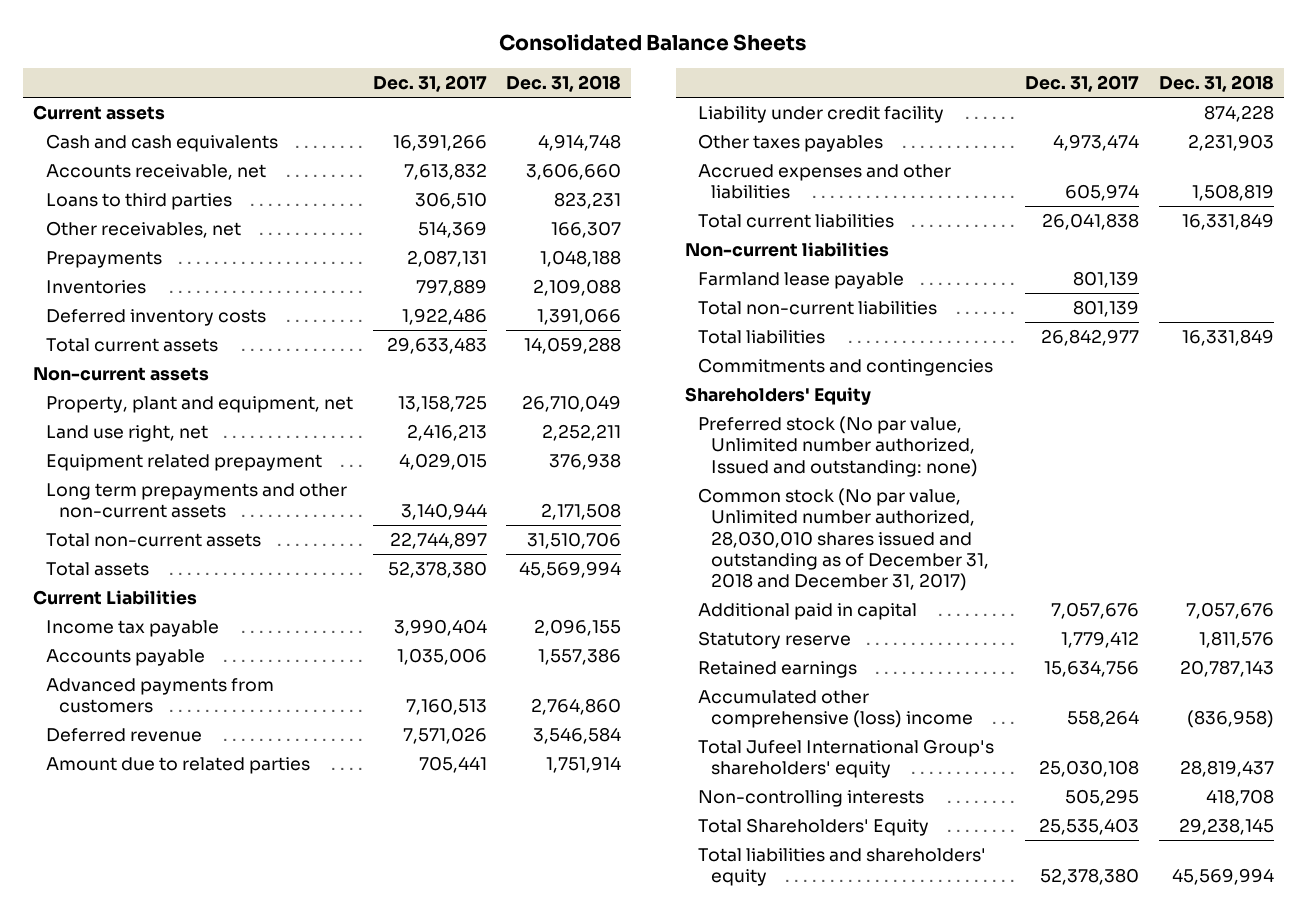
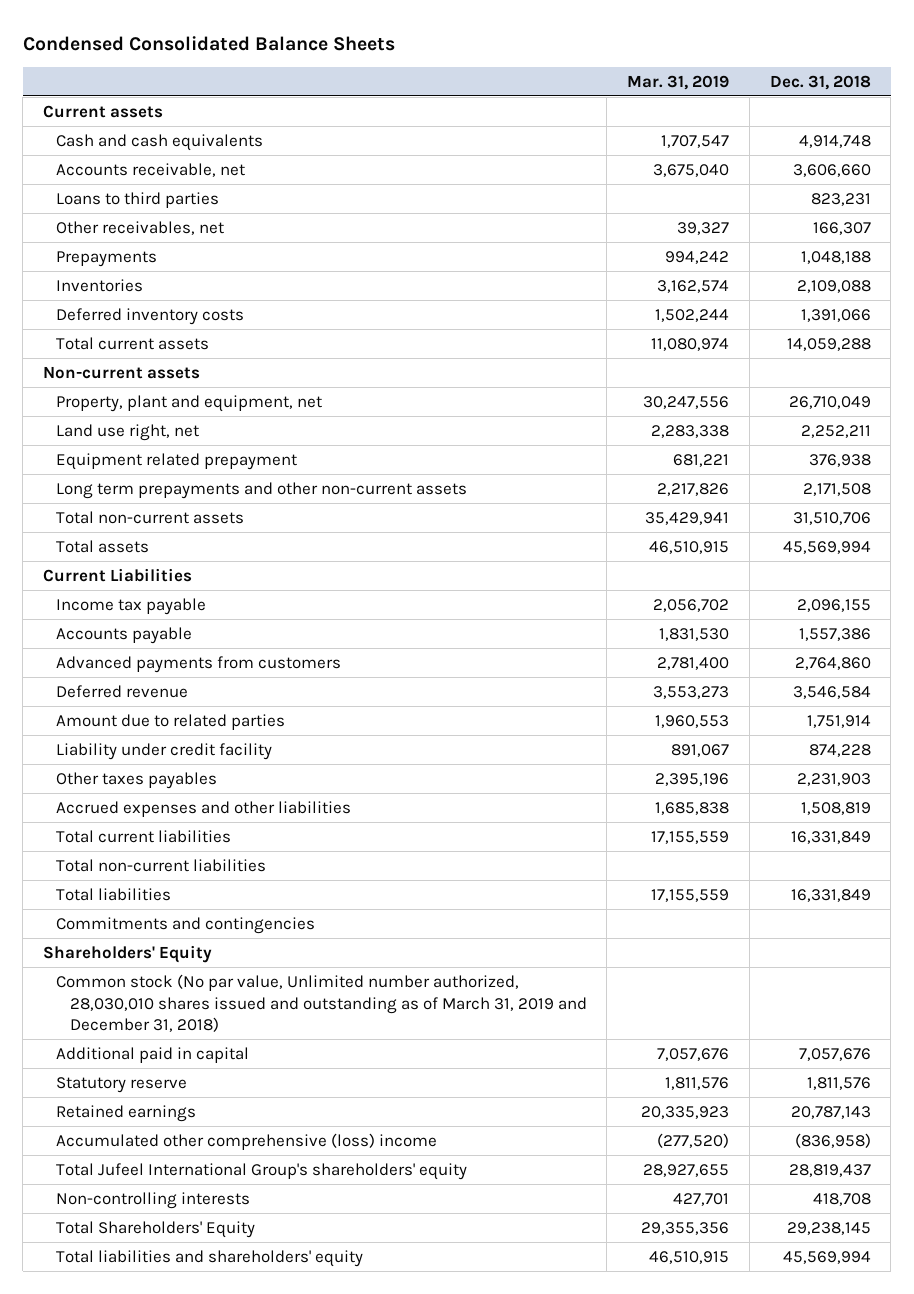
[499,34,807,52] Consolidated Balance Sheets -> [22,35,395,51] Condensed Consolidated Balance Sheets
[372,74,487,92] Dec. 31, 2017 -> none
none -> [627,74,730,90] Mar. 31, 2019
[685,242,890,258] Non-current liabilities -> none
[698,272,905,290] Farmland lease payable -> none
[698,416,979,477] Preferred stock (No par value, Unlimited number authorized, Issued and outstanding: none) -> none
[698,488,990,592] Common stock (No par value, Unlimited number authorized, 28,030,010 shares issued and outstanding as of December 31, 2018 and December 31, 2017) -> [56,973,587,1033] Common stock (No par value, Unlimited number authorized, 28,030,010 shares issued and outstanding as of March 31, 2019 and December 31, 2018)

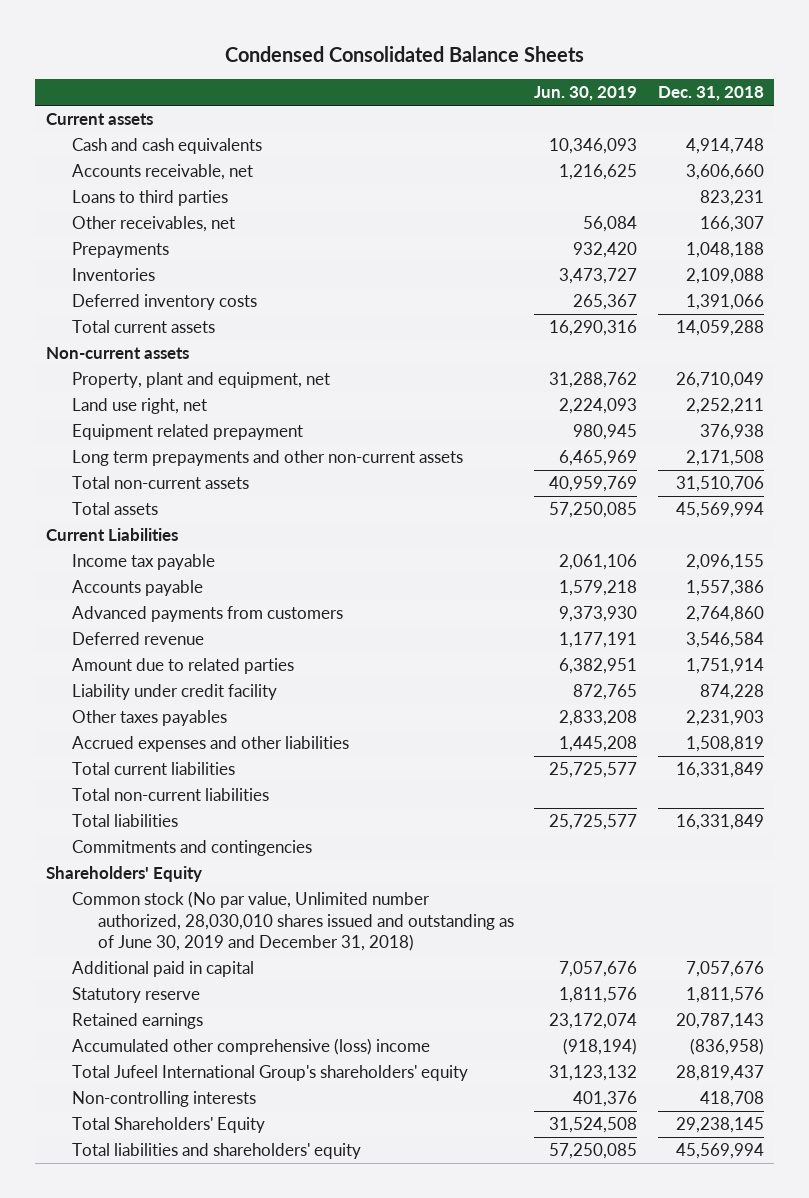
[627,74,730,90] Mar. 31, 2019 -> none
none -> [534,86,638,102] Jun. 30, 2019
[56,973,587,1033] Common stock (No par value, Unlimited number authorized, 28,030,010 shares issued and outstanding as of March 31, 2019 and December 31, 2018) -> [71,891,514,951] Common stock (No par value, Unlimited number authorized, 28,030,010 shares issued and outstanding as of June 30, 2019 and December 31, 2018)

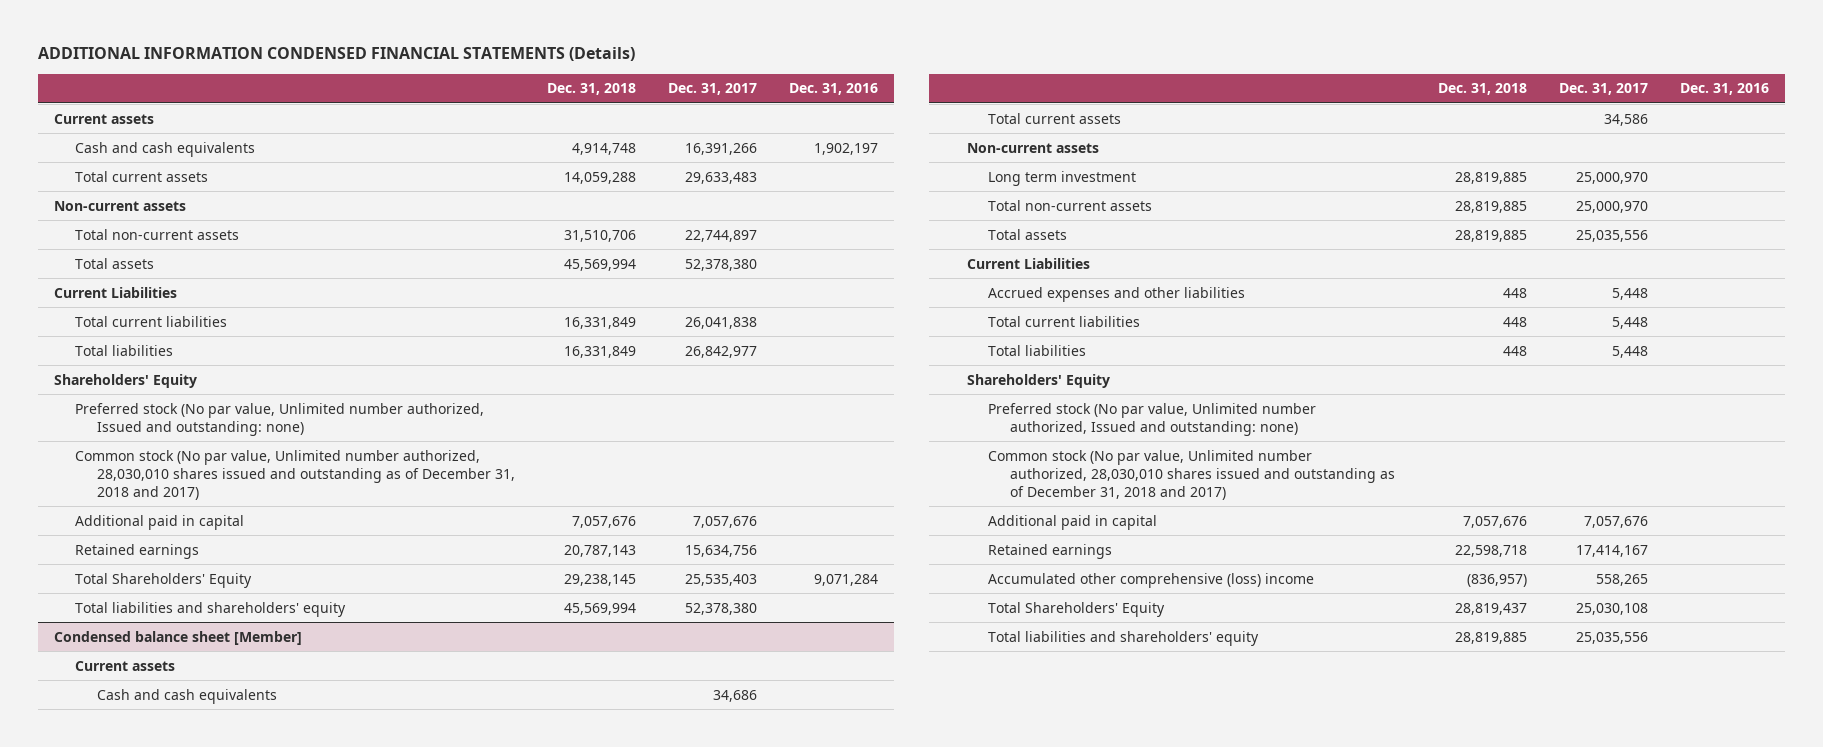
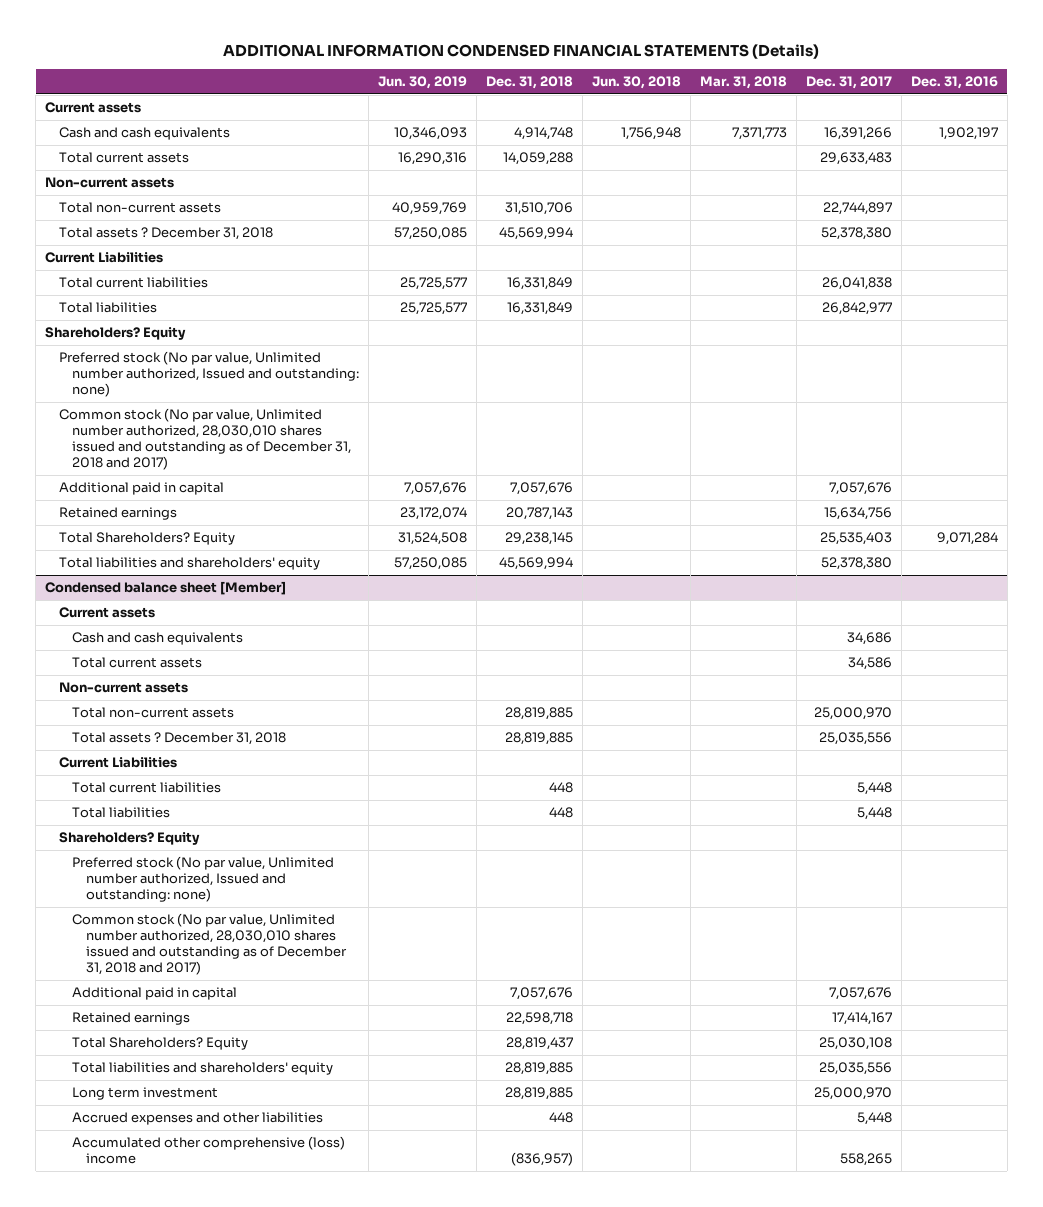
none -> [378,76,468,90] Jun. 30, 2019
none -> [591,76,681,90] Jun. 30, 2018
none -> [699,76,787,90] Mar. 31, 2018
[75,257,155,269] Total assets -> [58,227,273,241] Total assets ? December 31, 2018
[53,373,197,388] Shareholders' Equity -> [45,327,187,341] Shareholders? Equity
[75,572,253,588] Total Shareholders' Equity -> [58,532,235,546] Total Shareholders? Equity
[988,228,1068,240] Total assets -> [72,732,287,746] Total assets ? December 31, 2018
[966,373,1110,388] Shareholders' Equity -> [58,832,200,846] Shareholders? Equity
[988,601,1166,617] Total Shareholders' Equity -> [72,1037,249,1051] Total Shareholders? Equity
[988,170,1137,186] Long term investment -> [72,1087,219,1101] Long term investment
[988,286,1246,302] Accrued expenses and other liabilities -> [72,1112,324,1126] Accrued expenses and other liabilities
[988,572,1315,588] Accumulated other comprehensive (loss) income -> [72,1136,346,1165] Accumulated other comprehensive (loss) income

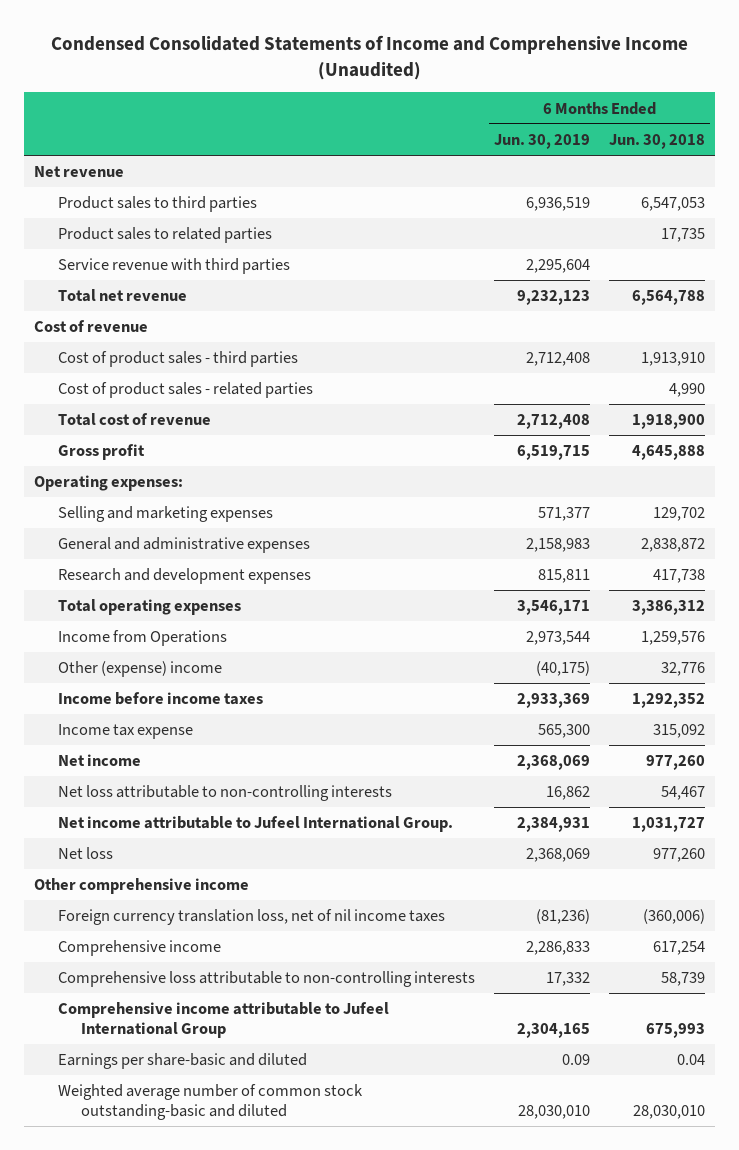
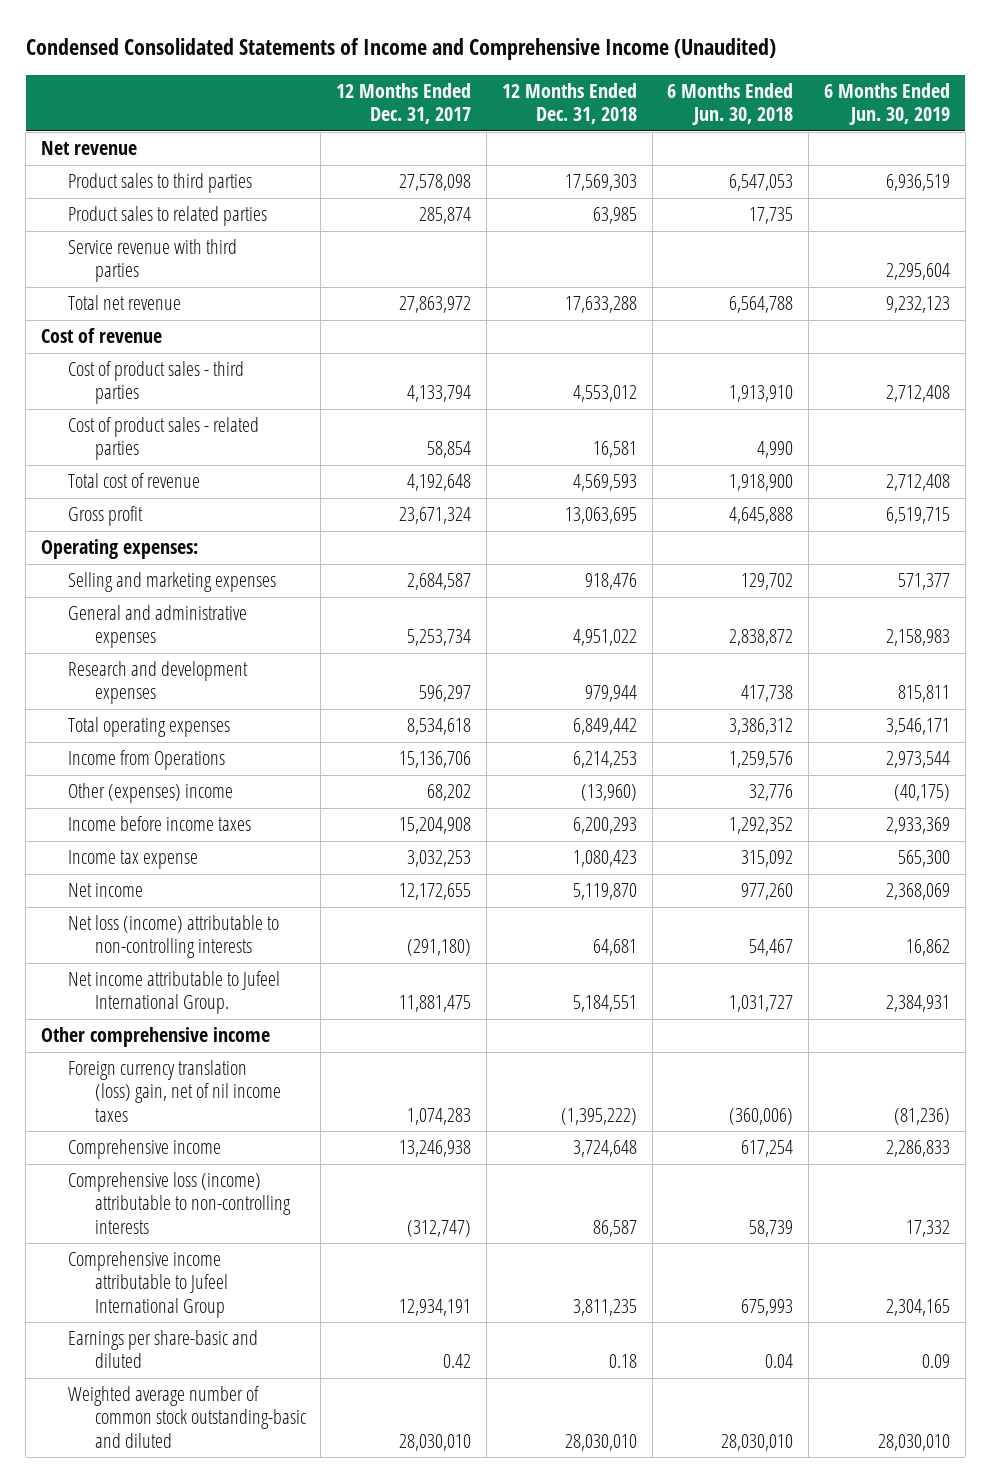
none -> [336,82,472,125] 12 Months Ended Dec. 31, 2017
none -> [501,82,637,125] 12 Months Ended Dec. 31, 2018
[57,661,222,678] Other (expense) income -> [67,783,233,804] Other (expenses) income
[57,785,392,802] Net loss attributable to non-controlling interests -> [67,915,279,959] Net loss (income) attributable to non-controlling interests
[57,847,113,860] Net loss -> none
[57,909,445,926] Foreign currency translation loss, net of nil income taxes -> [67,1060,281,1122] Foreign currency translation (loss) gain, net of nil income taxes
[57,971,475,988] Comprehensive loss attributable to non-controlling interests -> [67,1172,291,1234] Comprehensive loss (income) attributable to non-controlling interests

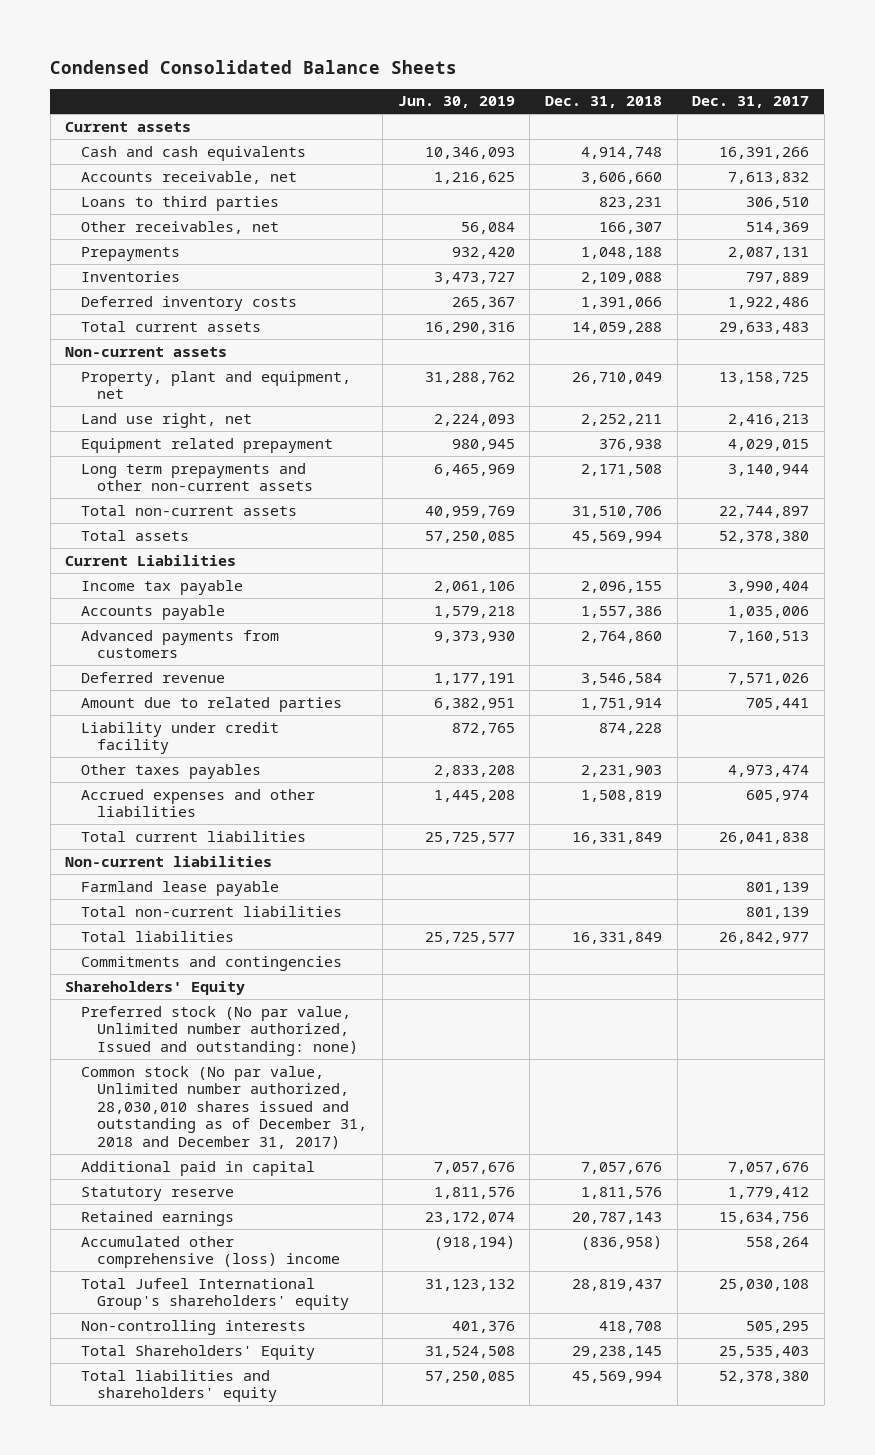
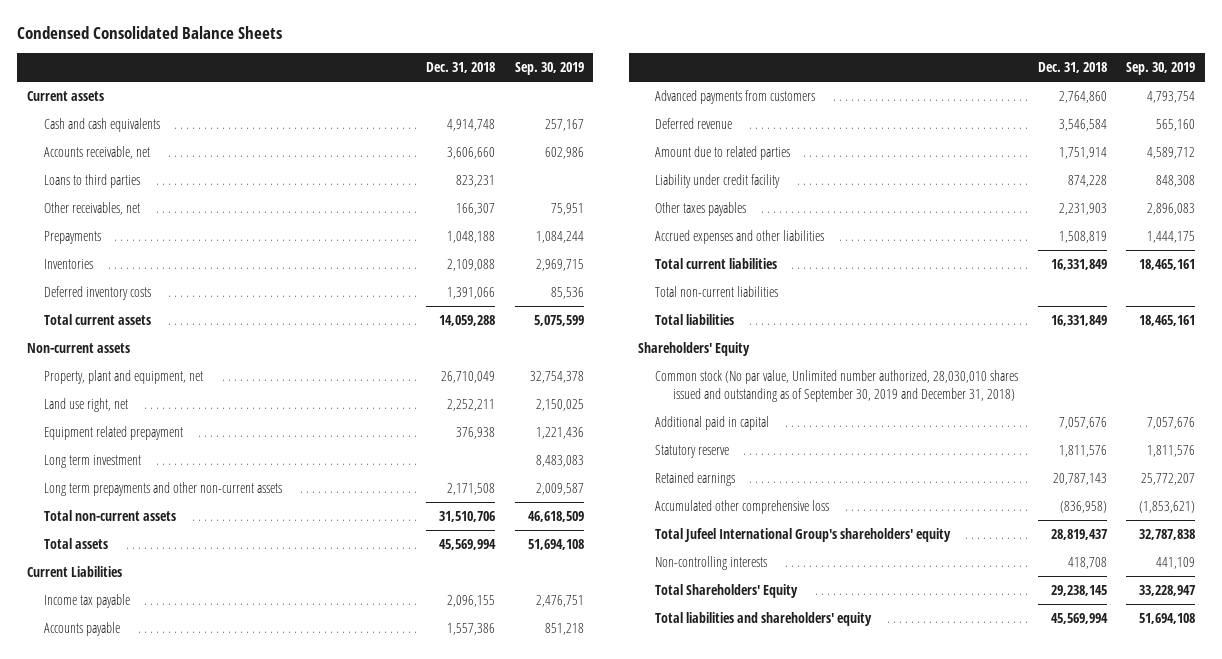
[397,96,515,109] Jun. 30, 2019 -> none
[692,96,810,109] Dec. 31, 2017 -> none
none -> [514,62,584,76] Sep. 30, 2019
none -> [44,455,142,469] Long term investment
[65,855,273,867] Non-current liabilities -> none
[81,880,280,896] Farmland lease payable -> none
[81,955,343,971] Commitments and contingencies -> none
[81,1005,359,1056] Preferred stock (No par value, Unlimited number authorized, Issued and outstanding: none) -> none
[81,1065,368,1149] Common stock (No par value, Unlimited number authorized, 28,030,010 shares issued and outstanding as of December 31, 2018 and December 31, 2017) -> [655,370,1019,403] Common stock (No par value, Unlimited number authorized, 28,030,010 shares issued and outstanding as of September 30, 2019 and December 31, 2018)
[81,1235,341,1269] Accumulated other comprehensive (loss) income -> [655,500,830,515] Accumulated other comprehensive loss

